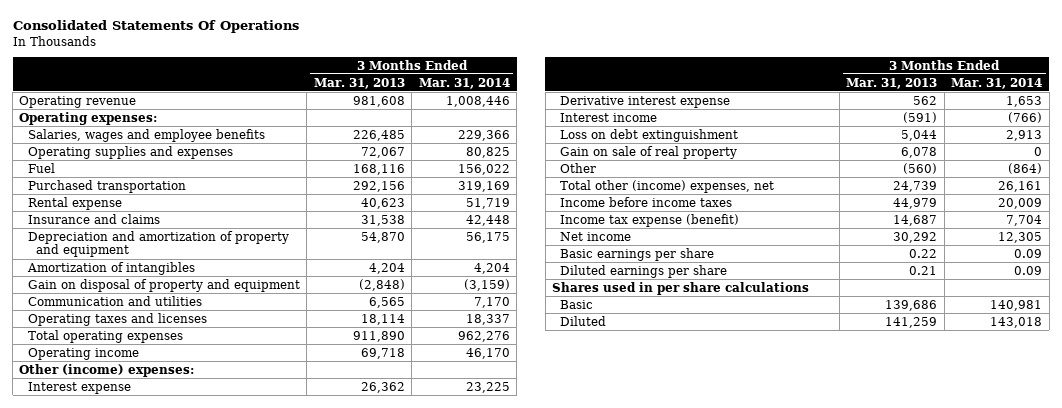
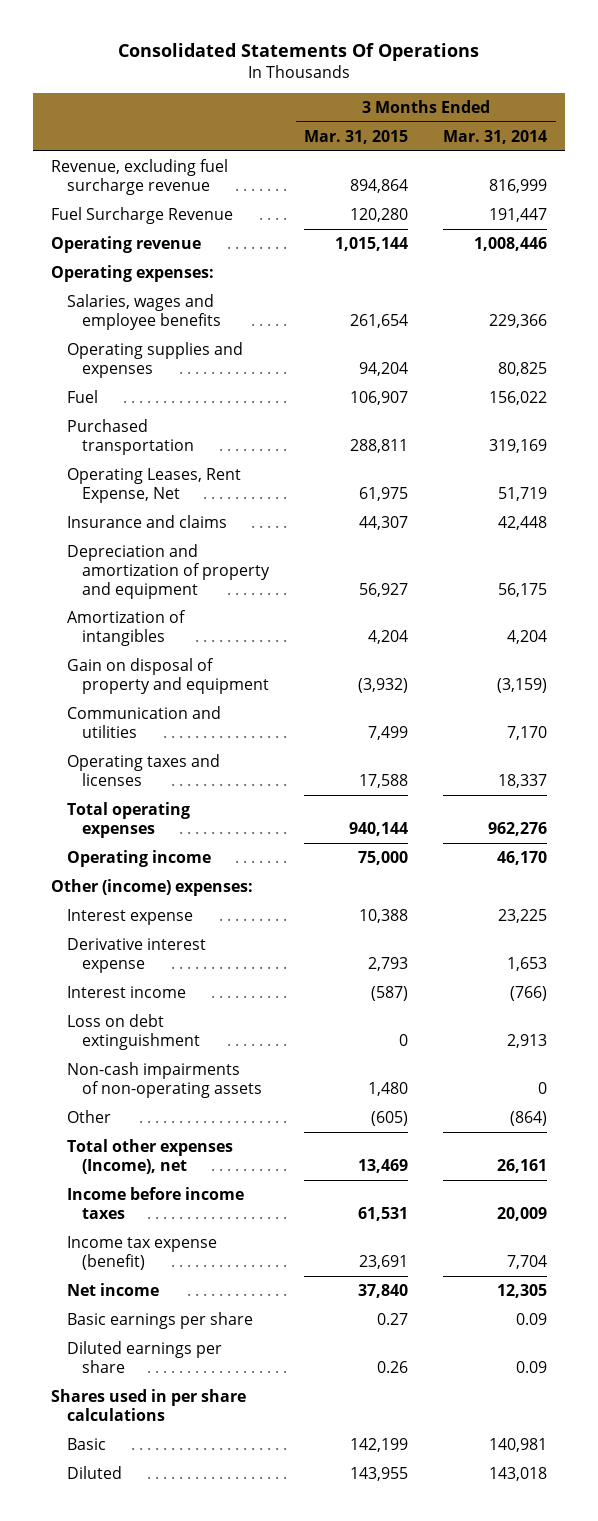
[313,77,405,89] Mar. 31, 2013 -> none
none -> [304,129,409,144] Mar. 31, 2015
none -> [50,158,228,195] Revenue, excluding fuel surcharge revenue
none -> [50,206,233,224] Fuel Surcharge Revenue
[27,196,122,210] Rental expense -> [66,467,241,503] Operating Leases, Rent Expense, Net
[560,145,738,159] Gain on sale of real property -> none
none -> [66,1061,263,1098] Non-cash impairments of non-operating assets
[560,179,775,193] Total other (income) expenses, net -> [66,1138,233,1174] Total other expenses (Income), net

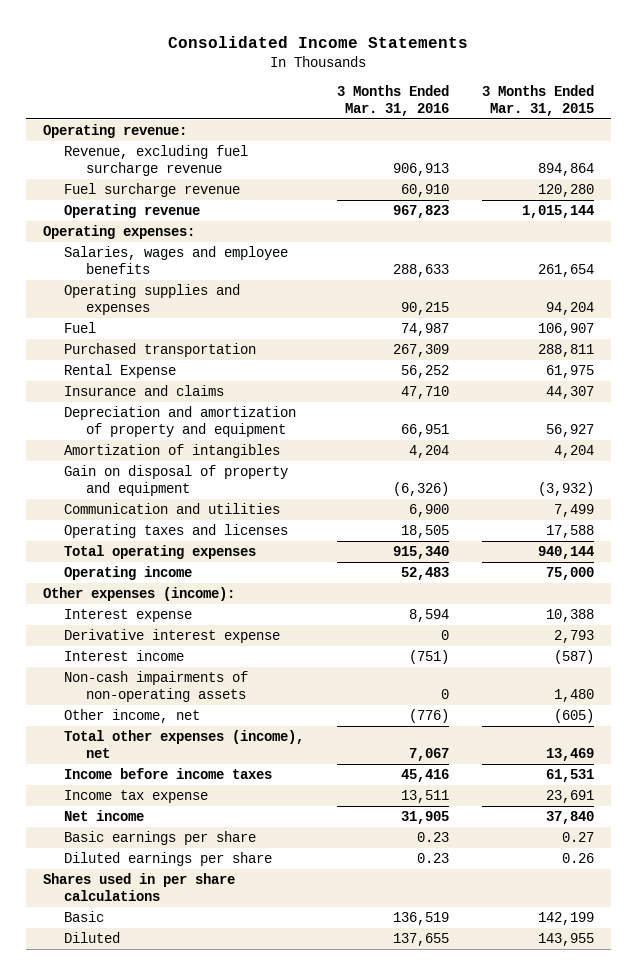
[117,43,479,62] Consolidated Statements Of Operations -> [168,35,469,48] Consolidated Income Statements
[443,129,548,144] Mar. 31, 2014 -> none
none -> [337,84,450,116] 3 Months Ended Mar. 31, 2016
none -> [42,124,187,139] Operating revenue:
[50,206,233,224] Fuel Surcharge Revenue -> [64,183,241,198] Fuel surcharge revenue
[66,467,241,503] Operating Leases, Rent Expense, Net -> [64,364,177,379] Rental Expense
[50,878,253,896] Other (income) expenses: -> [42,587,235,602] Other expenses (income):
[66,1013,201,1050] Loss on debt extinguishment -> none
[66,1109,111,1123] Other -> none
none -> [64,709,201,724] Other income, net
[66,1138,233,1174] Total other expenses (Income), net -> [64,730,305,759] Total other expenses (income), net
[66,1235,217,1270] Income tax expense (benefit) -> [64,790,209,804] Income tax expense

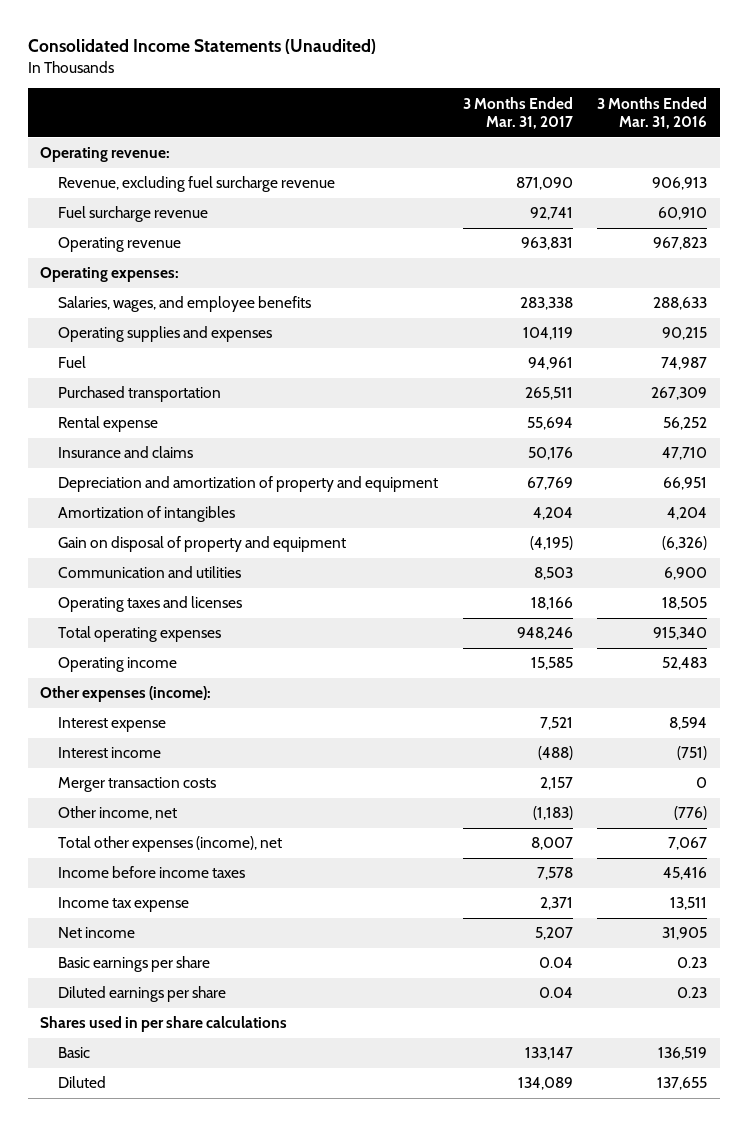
[168,35,469,48] Consolidated Income Statements -> [28,38,377,54] Consolidated Income Statements (Unaudited)
[482,84,595,116] 3 Months Ended Mar. 31, 2015 -> none
none -> [462,96,573,130] 3 Months Ended Mar. 31, 2017
[64,246,289,275] Salaries, wages and employee benefits -> [58,296,312,313] Salaries, wages, and employee benefits
[64,364,177,379] Rental Expense -> [58,416,159,433] Rental expense
[64,629,281,644] Derivative interest expense -> none
[64,671,249,703] Non-cash impairments of non-operating assets -> none
none -> [58,777,217,793] Merger transaction costs

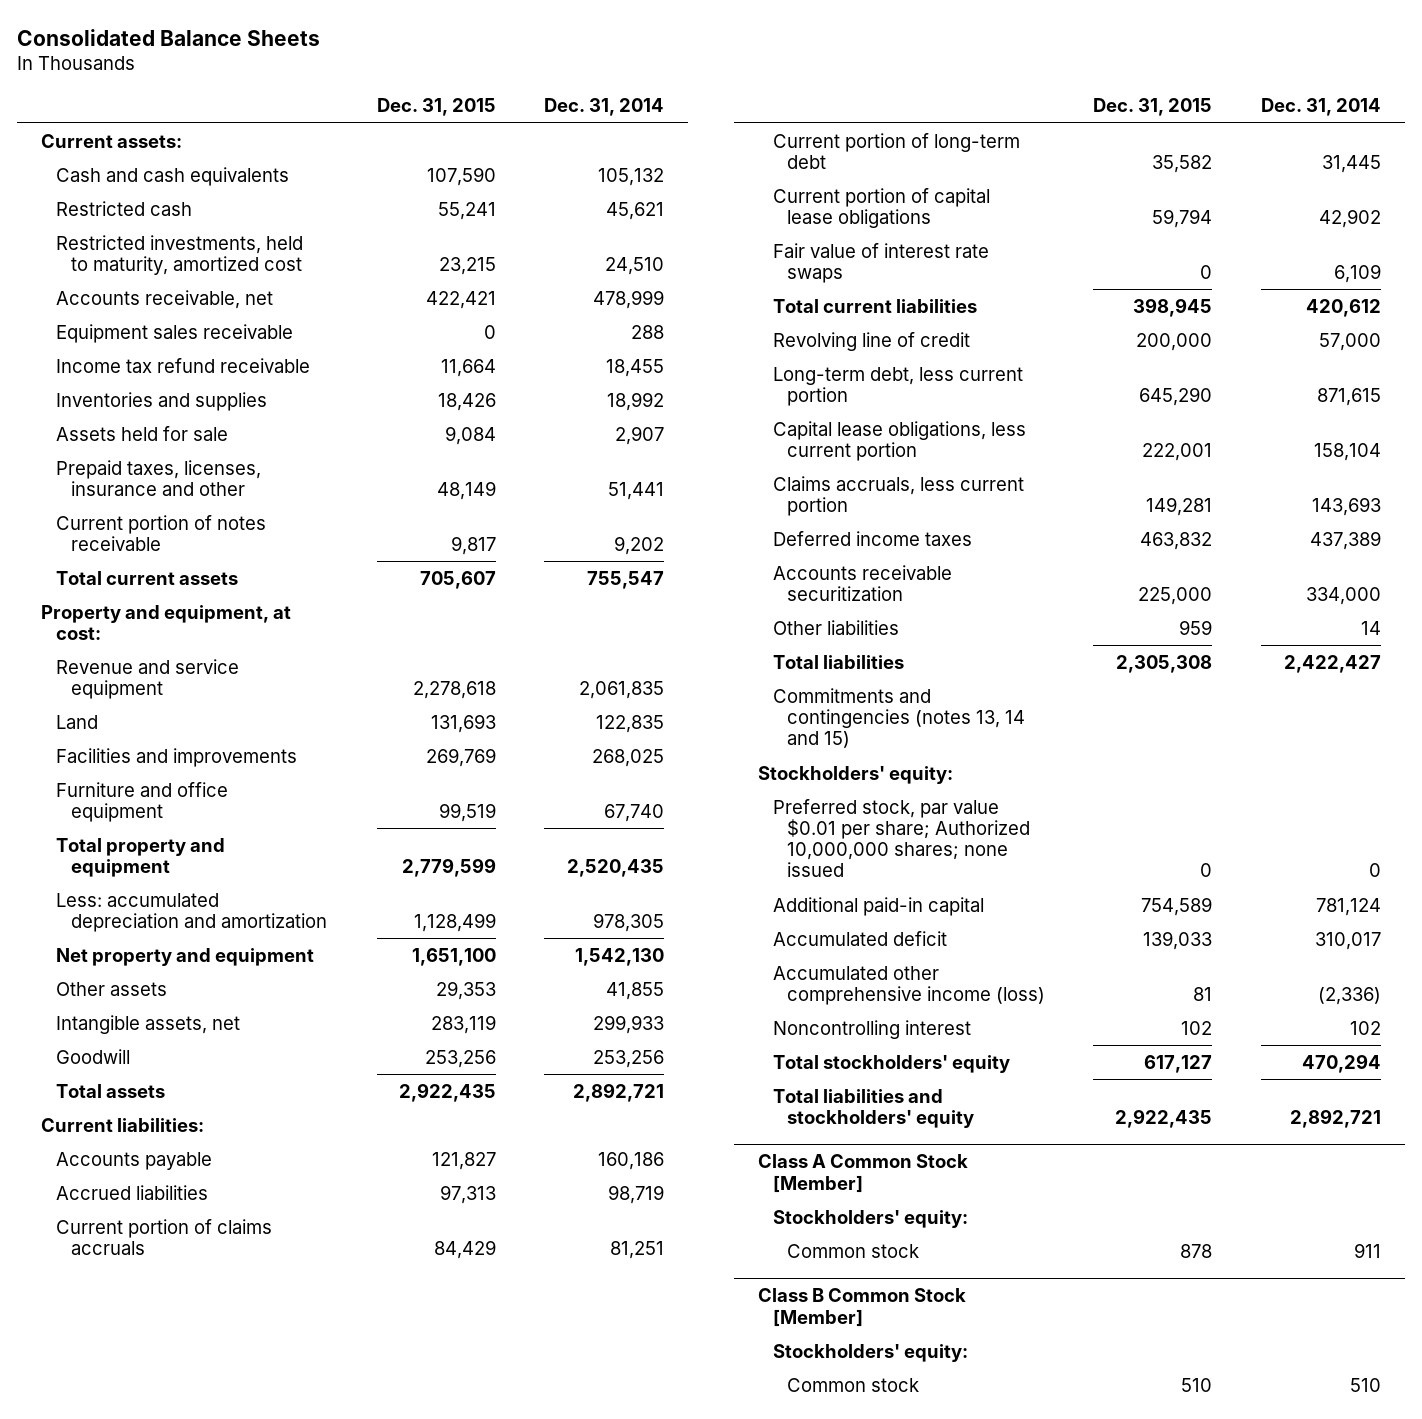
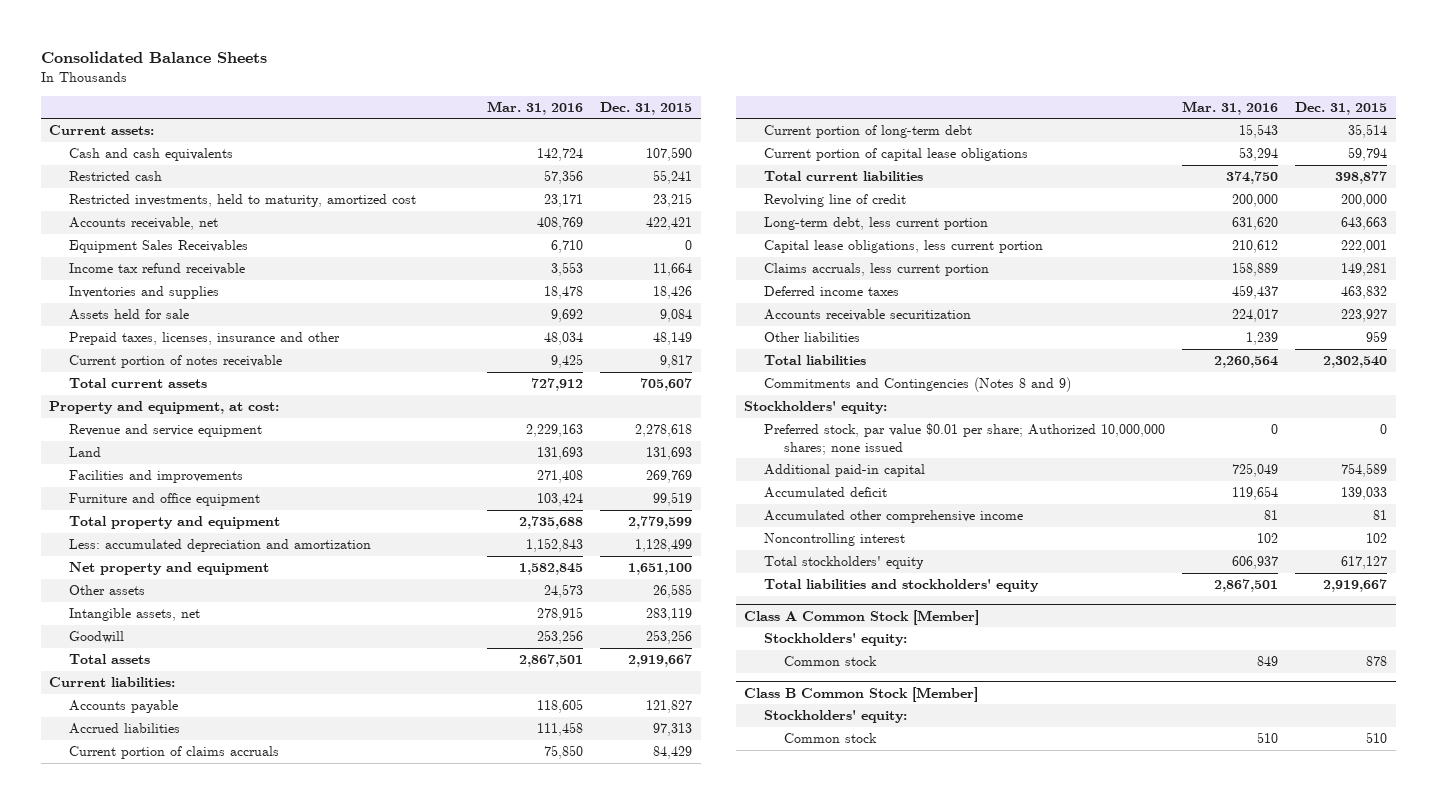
[544,98,665,117] Dec. 31, 2014 -> none
none -> [487,100,584,115] Mar. 31, 2016
[56,323,294,343] Equipment sales receivable -> [69,240,249,254] Equipment Sales Receivables
[435,980,496,1000] 29,353 -> [653,584,693,599] 26,585
[398,1082,496,1102] 2,922,435 -> [628,654,693,668] 2,919,667
[1152,154,1213,173] 35,582 -> [1348,124,1388,139] 35,514
[772,242,989,283] Fair value of interest rate swaps -> none
[1133,297,1213,317] 398,945 -> [1335,171,1388,185] 398,877
[1139,386,1213,406] 645,290 -> [1341,217,1388,231] 643,663
[1138,586,1213,605] 225,000 -> [1341,309,1388,323] 223,927
[1116,654,1213,673] 2,305,308 -> [1323,356,1388,369] 2,302,540
[772,687,1026,749] Commitments and contingencies (notes 13, 14 and 15) -> [764,377,1072,393] Commitments and Contingencies (Notes 8 and 9)
[772,965,1046,1005] Accumulated other comprehensive income (loss) -> [764,510,1024,524] Accumulated other comprehensive income
[1115,1108,1213,1128] 2,922,435 -> [1323,579,1388,593] 2,919,667

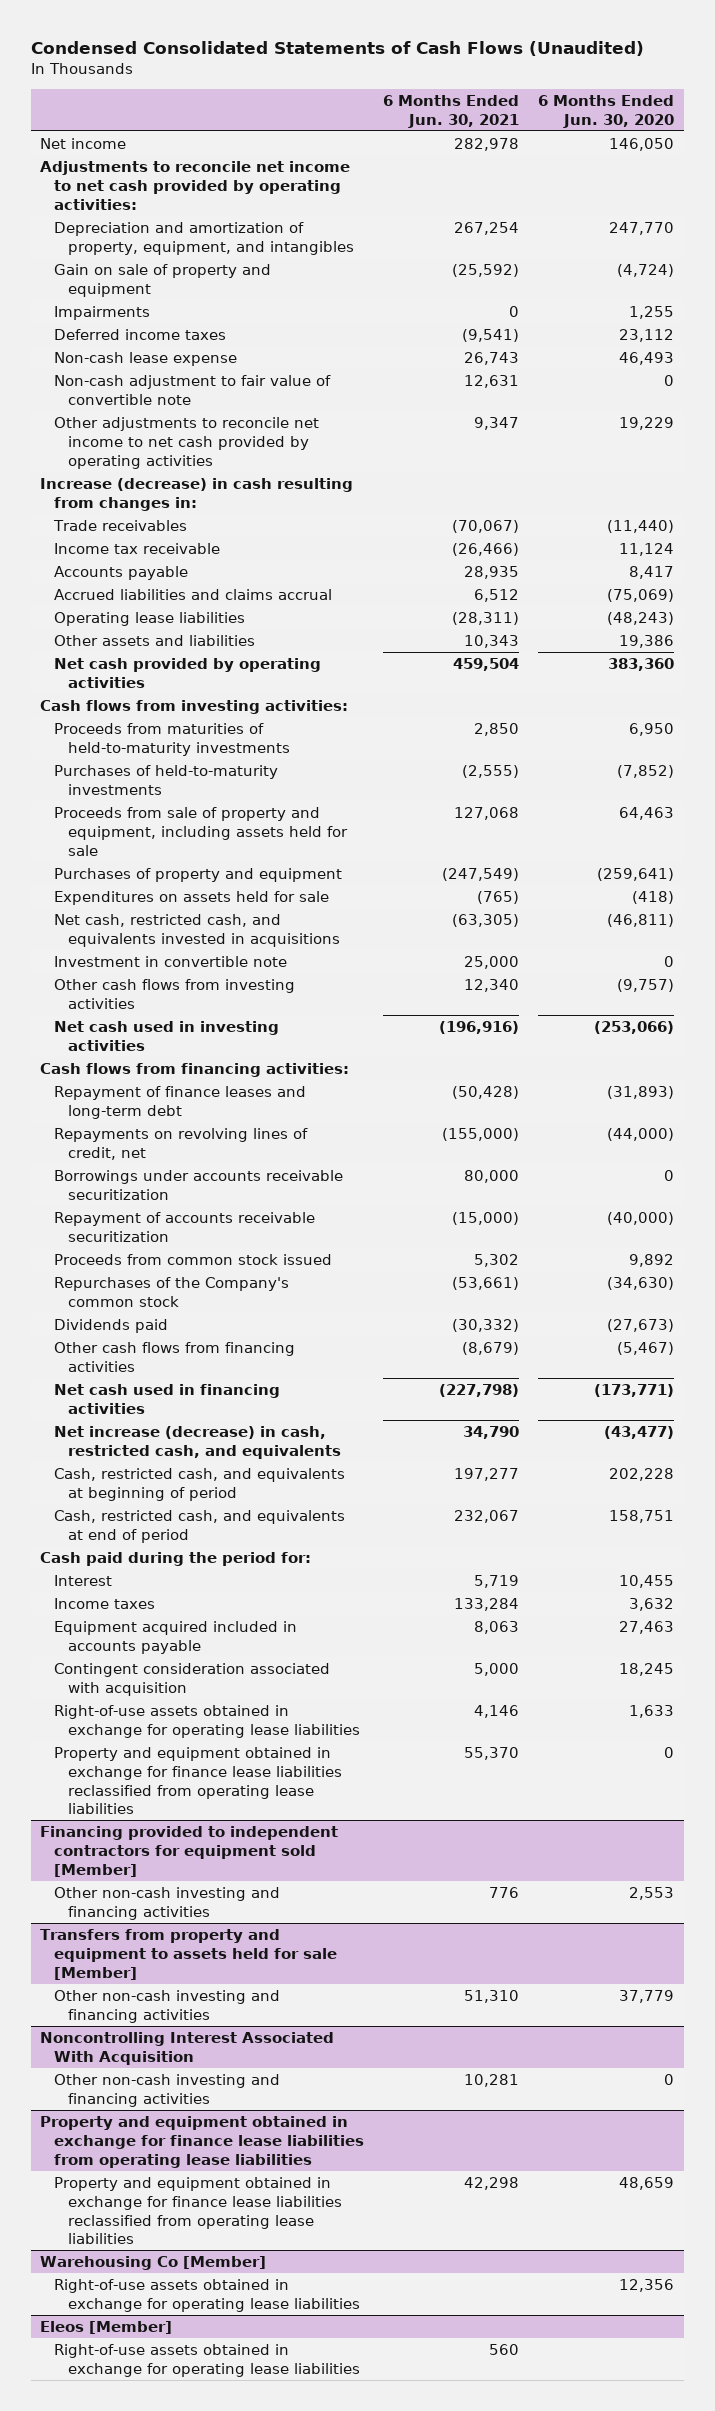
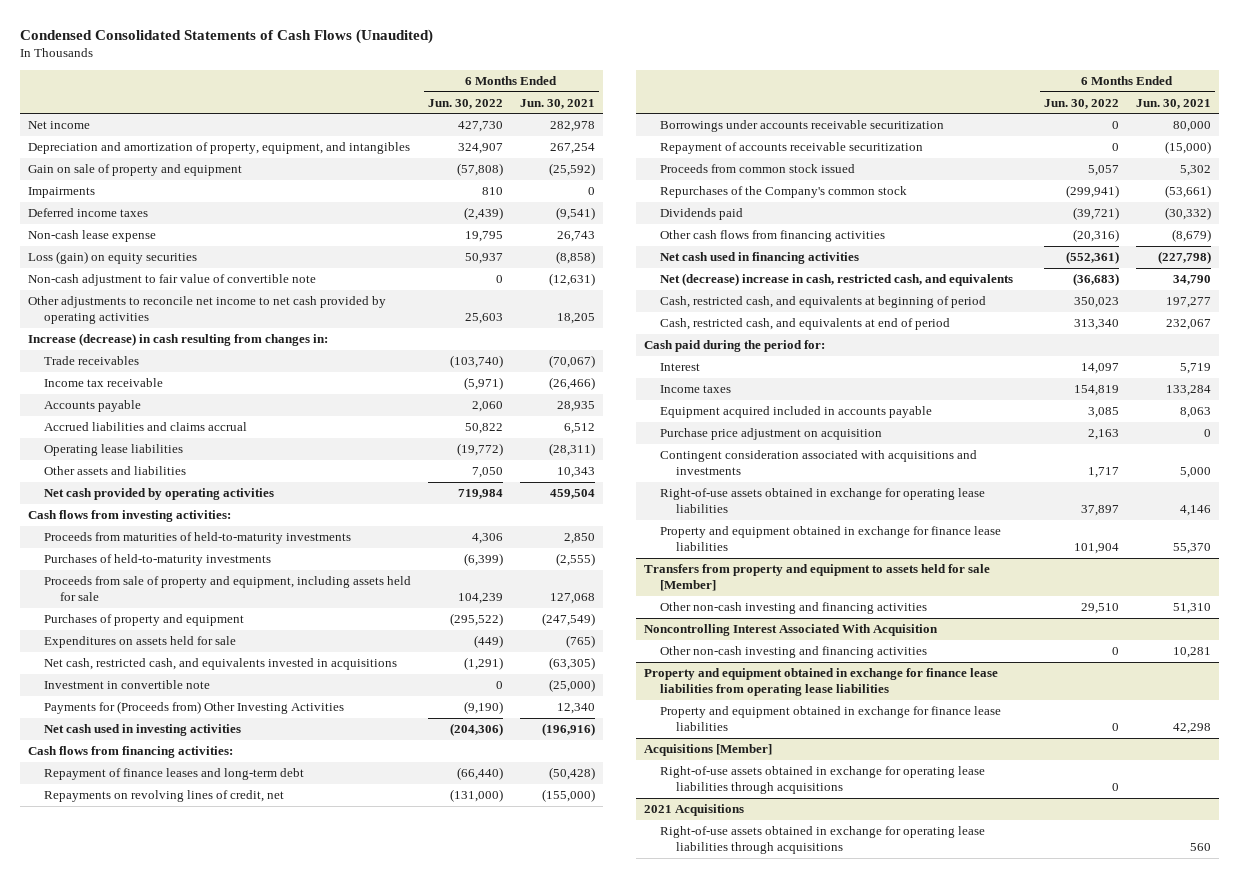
[538,94,675,128] 6 Months Ended Jun. 30, 2020 -> none
none -> [427,98,503,109] Jun. 30, 2022
[40,160,351,210] Adjustments to reconcile net income to net cash provided by operating activities: -> none
none -> [28,251,198,265] Loss (gain) on equity securities
[464,374,520,388] 12,631 -> [548,273,595,287] (12,631)
[474,416,520,430] 9,347 -> [556,313,595,325] 18,205
[464,955,520,969] 25,000 -> [548,679,595,693] (25,000)
[54,978,296,1009] Other cash flows from investing activities -> [43,701,344,715] Payments for (Proceeds from) Other Investing Activities
[54,1425,341,1459] Net increase (decrease) in cash, restricted cash, and equivalents -> [660,273,1014,287] Net (decrease) increase in cash, restricted cash, and equivalents
none -> [660,428,883,441] Purchase price adjustment on acquisition
[54,1662,331,1696] Contingent consideration associated with acquisition -> [660,450,978,476] Contingent consideration associated with acquisitions and investments
[40,1825,339,1877] Financing provided to independent contractors for equipment sold [Member] -> none
[54,1886,281,1920] Other non-cash investing and financing activities -> none
[54,1746,342,1815] Property and equipment obtained in exchange for finance lease liabilities reclassified from operating lease liabilities -> [660,526,1002,552] Property and equipment obtained in exchange for finance lease liabilities
[40,2255,267,2270] Warehousing Co [Member] -> none
[40,2320,173,2334] Eleos [Member] -> none
[54,2176,342,2245] Property and equipment obtained in exchange for finance lease liabilities reclassified from operating lease liabilities -> [660,706,1002,732] Property and equipment obtained in exchange for finance lease liabilities
none -> [644,744,773,757] Acquisitions [Member]
[54,2278,360,2312] Right-of-use assets obtained in exchange for operating lease liabilities -> [660,766,986,795] Right-of-use assets obtained in exchange for operating lease liabilities through acquisitions
none -> [644,804,745,817] 2021 Acquisitions
[54,2343,360,2377] Right-of-use assets obtained in exchange for operating lease liabilities -> [660,826,986,855] Right-of-use assets obtained in exchange for operating lease liabilities through acquisitions

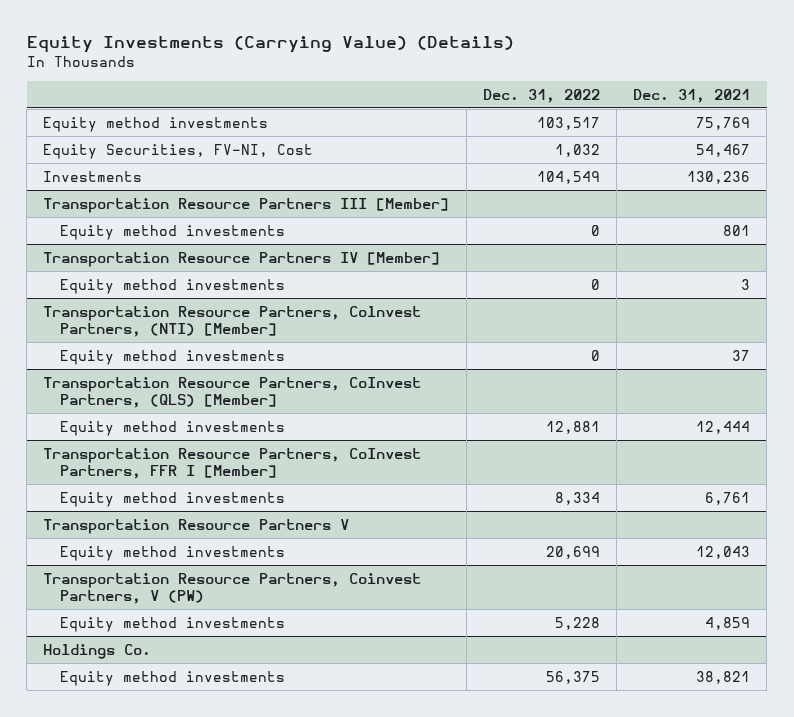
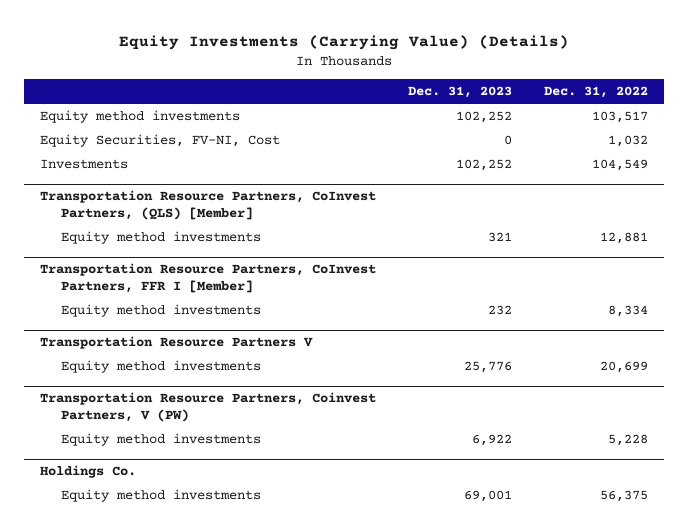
[633,88,751,103] Dec. 31, 2021 -> none
none -> [407,86,512,99] Dec. 31, 2023
[43,197,450,213] Transportation Resource Partners III [Member] -> none
[60,224,286,240] Equity method investments -> none
[43,251,441,267] Transportation Resource Partners IV [Member] -> none
[60,278,286,294] Equity method investments -> none
[43,305,422,337] Transportation Resource Partners, Colnvest Partners, (NTI) [Member] -> none
[60,349,286,365] Equity method investments -> none

